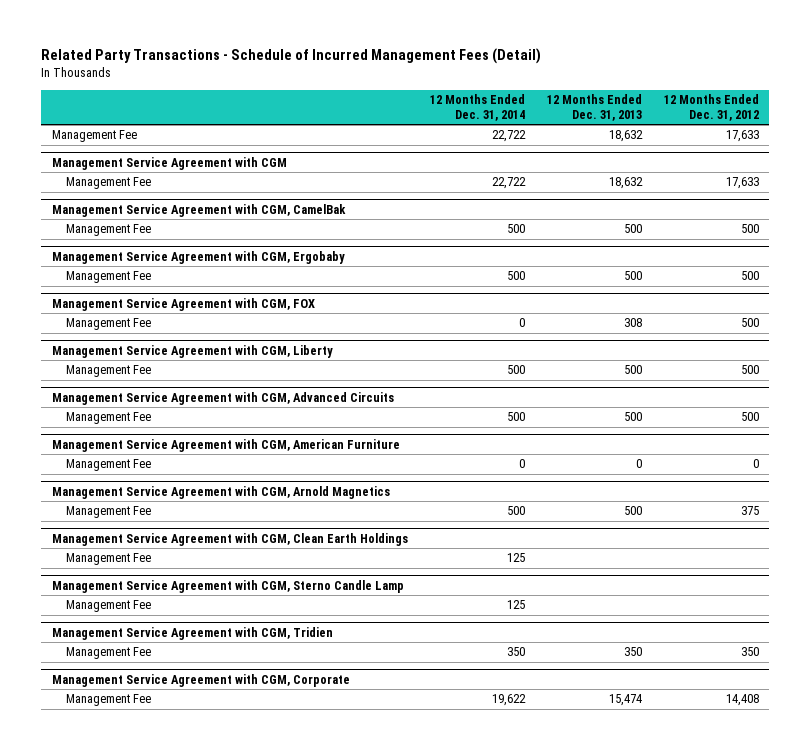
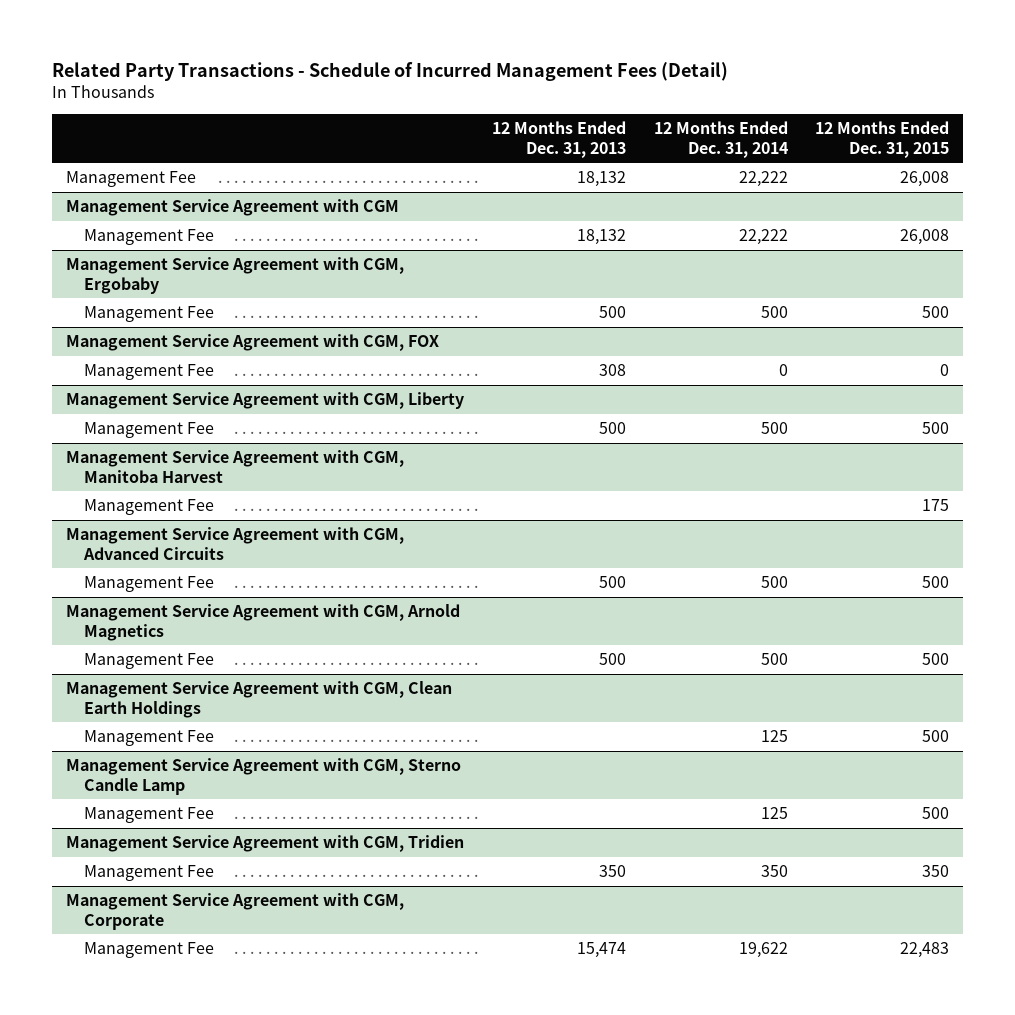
[663,94,759,121] 12 Months Ended Dec. 31, 2012 -> none
none -> [815,121,950,158] 12 Months Ended Dec. 31, 2015
[491,130,526,143] 22,722 -> [738,171,788,188] 22,222
[608,130,643,143] 18,632 -> [576,171,626,188] 18,132
[51,203,346,217] Management Service Agreement with CGM, CamelBak -> none
[65,224,151,237] Management Fee -> none
[491,177,526,190] 22,722 -> [738,229,788,246] 22,222
[608,177,643,190] 18,632 -> [576,229,626,246] 18,132
none -> [66,450,405,483] Management Service Agreement with CGM, Manitoba Harvest
none -> [83,499,214,516] Management Fee
[51,438,400,452] Management Service Agreement with CGM, American Furniture -> none
[65,459,151,472] Management Fee -> none

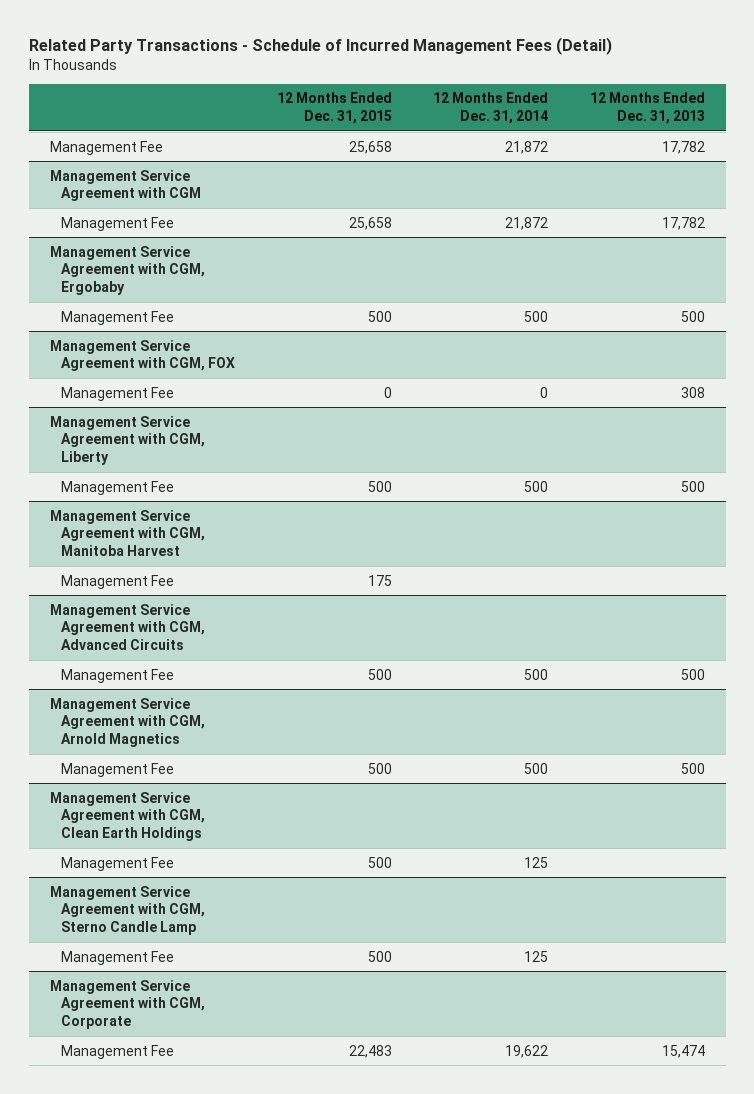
[576,171,626,188] 18,132 -> [661,140,705,154] 17,782
[738,171,788,188] 22,222 -> [505,140,549,154] 21,872
[900,171,950,188] 26,008 -> [348,140,392,154] 25,658
[576,229,626,246] 18,132 -> [661,216,705,230] 17,782
[738,229,788,246] 22,222 -> [505,216,549,230] 21,872
[900,229,950,246] 26,008 -> [348,216,392,230] 25,658
[66,835,465,853] Management Service Agreement with CGM, Tridien -> none
[83,865,214,882] Management Fee -> none

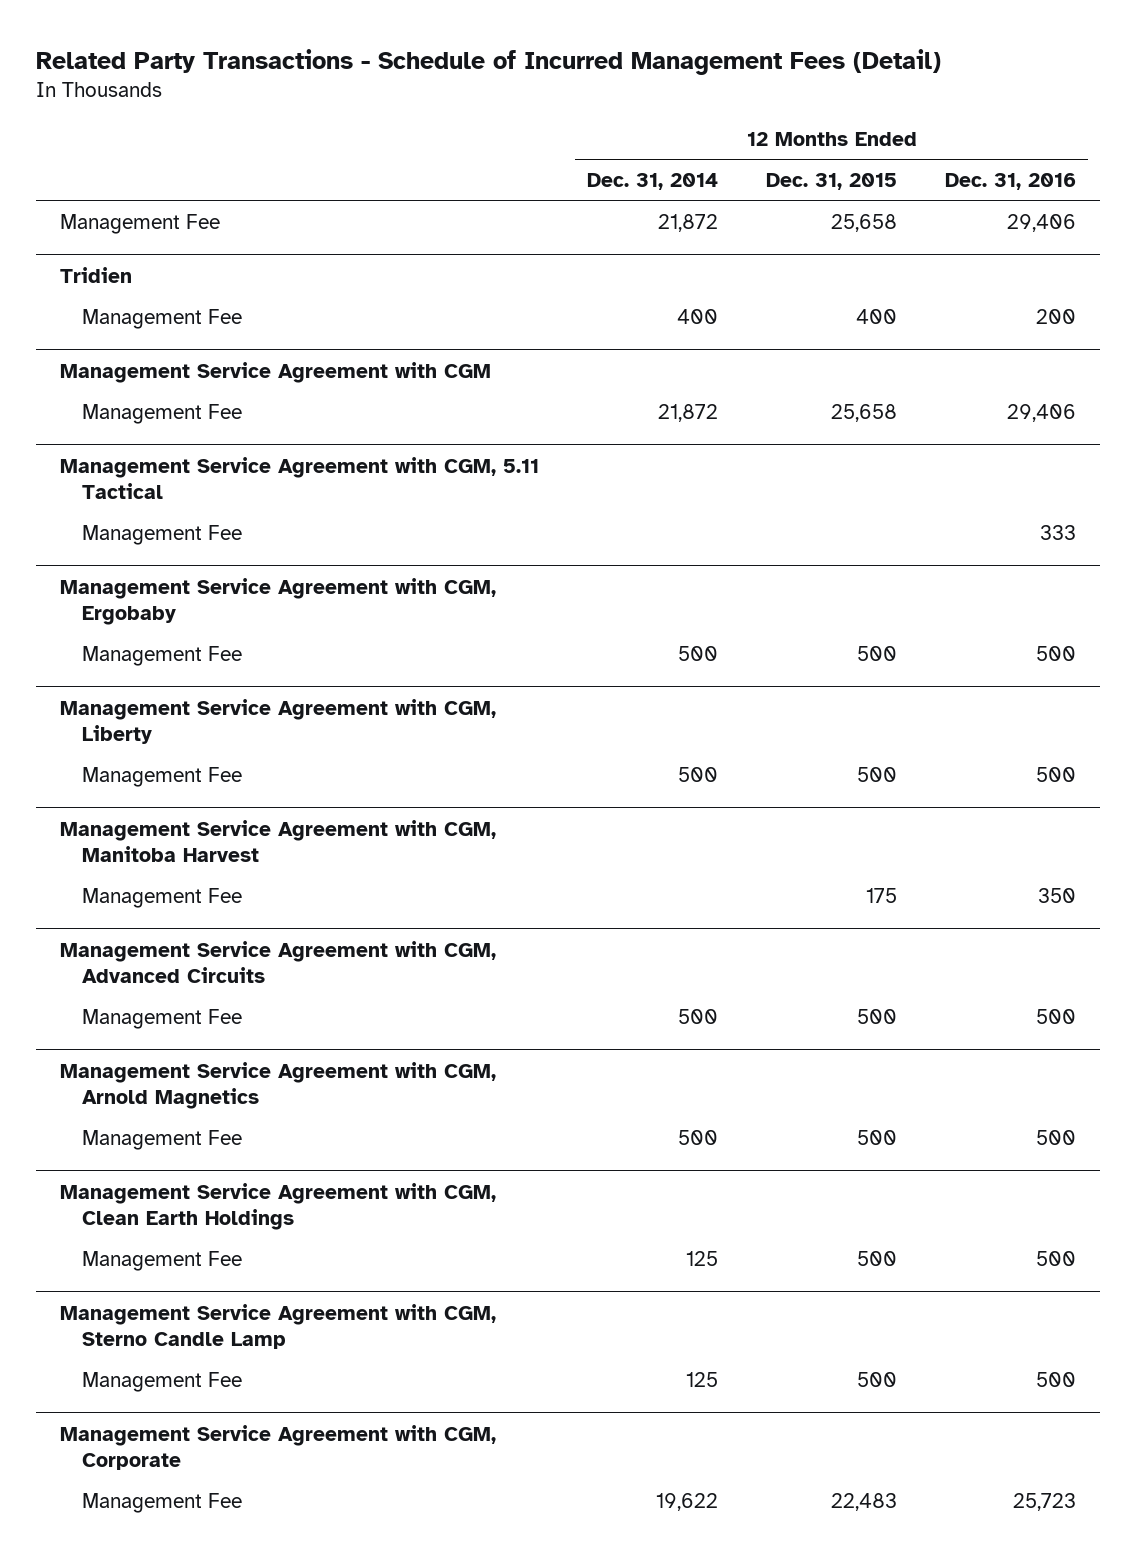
[589,92,705,125] 12 Months Ended Dec. 31, 2013 -> none
none -> [945,173,1077,191] Dec. 31, 2016
none -> [59,266,132,283] Tridien
none -> [82,308,243,329] Management Fee
none -> [59,456,539,499] Management Service Agreement with CGM, 5.11 Tactical
none -> [82,524,243,545] Management Fee
[49,339,236,372] Management Service Agreement with CGM, FOX -> none
[61,386,175,401] Management Fee -> none

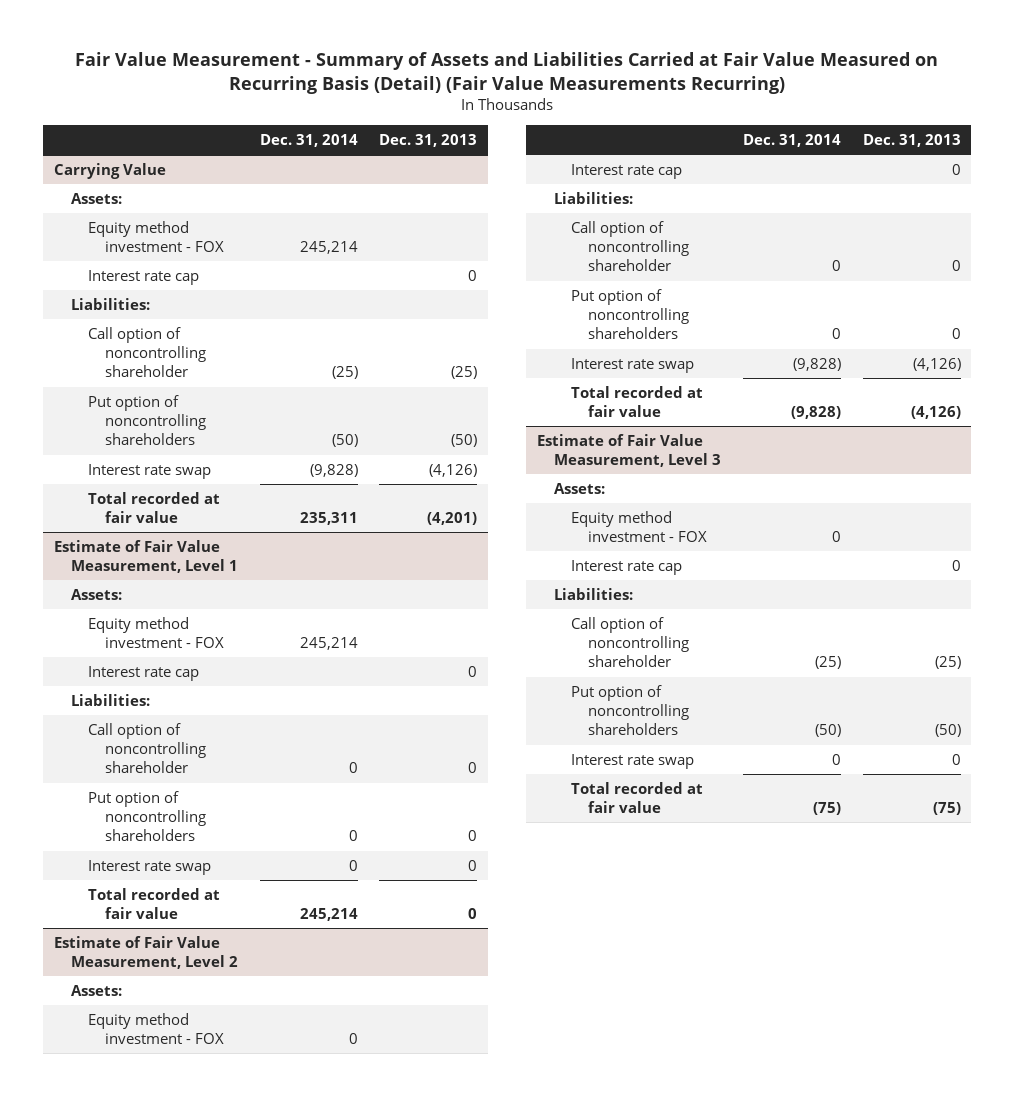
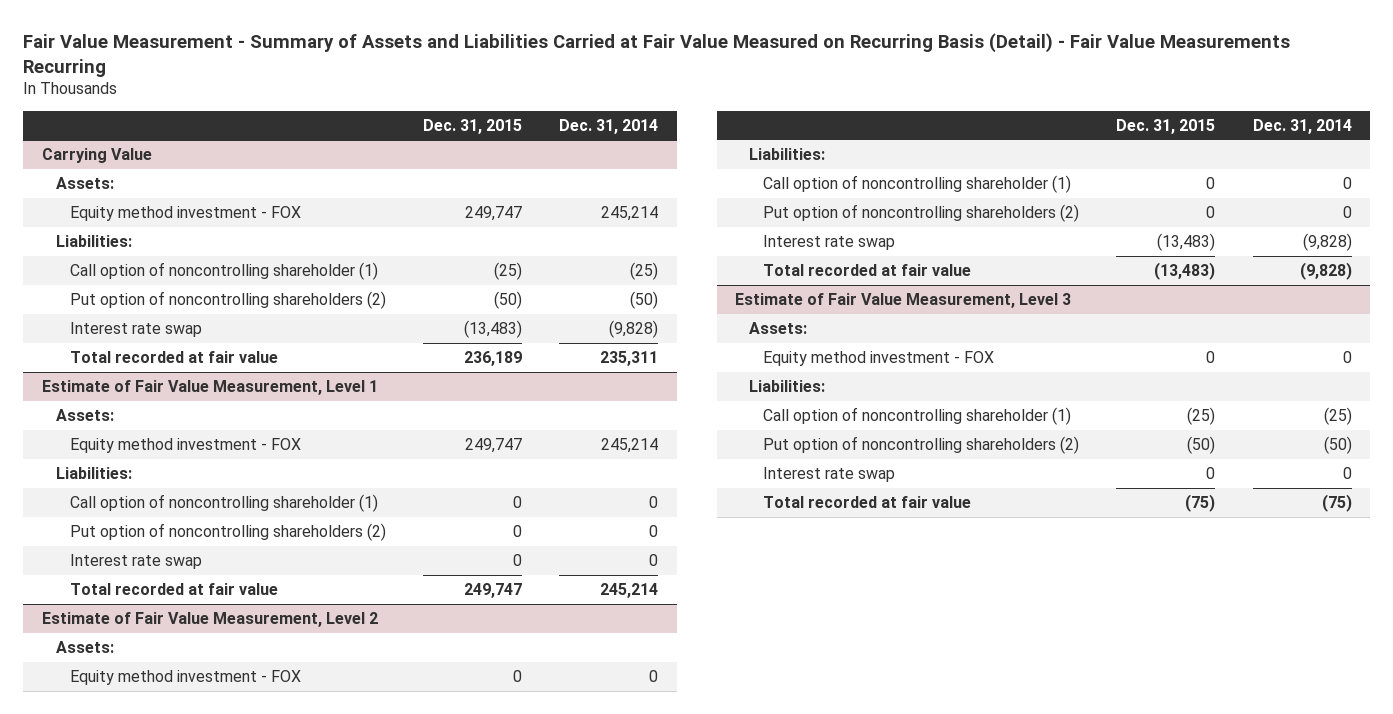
[75,52,939,94] Fair Value Measurement - Summary of Assets and Liabilities Carried at Fair Value Measured on Recurring Basis (Detail) (Fair Value Measurements Recurring) -> [23,32,1291,77] Fair Value Measurement - Summary of Assets and Liabilities Carried at Fair Value Measured on Recurring Basis (Detail) - Fair Value Measurements Recurring
[379,133,478,147] Dec. 31, 2013 -> none
none -> [422,118,522,134] Dec. 31, 2015
[88,269,200,285] Interest rate cap -> none
[88,326,207,378] Call option of noncontrolling shareholder -> [69,262,378,281] Call option of noncontrolling shareholder (1)
[88,394,207,446] Put option of noncontrolling shareholders -> [69,291,386,310] Put option of noncontrolling shareholders (2)
[88,665,200,681] Interest rate cap -> none
[88,722,207,774] Call option of noncontrolling shareholder -> [69,494,378,513] Call option of noncontrolling shareholder (1)
[88,790,207,842] Put option of noncontrolling shareholders -> [69,523,386,542] Put option of noncontrolling shareholders (2)
[571,163,683,179] Interest rate cap -> none
[571,220,690,272] Call option of noncontrolling shareholder -> [763,175,1072,194] Call option of noncontrolling shareholder (1)
[571,288,690,340] Put option of noncontrolling shareholders -> [763,204,1080,223] Put option of noncontrolling shareholders (2)
[571,559,683,575] Interest rate cap -> none
[571,616,690,668] Call option of noncontrolling shareholder -> [763,407,1072,426] Call option of noncontrolling shareholder (1)
[571,684,690,736] Put option of noncontrolling shareholders -> [763,436,1080,455] Put option of noncontrolling shareholders (2)

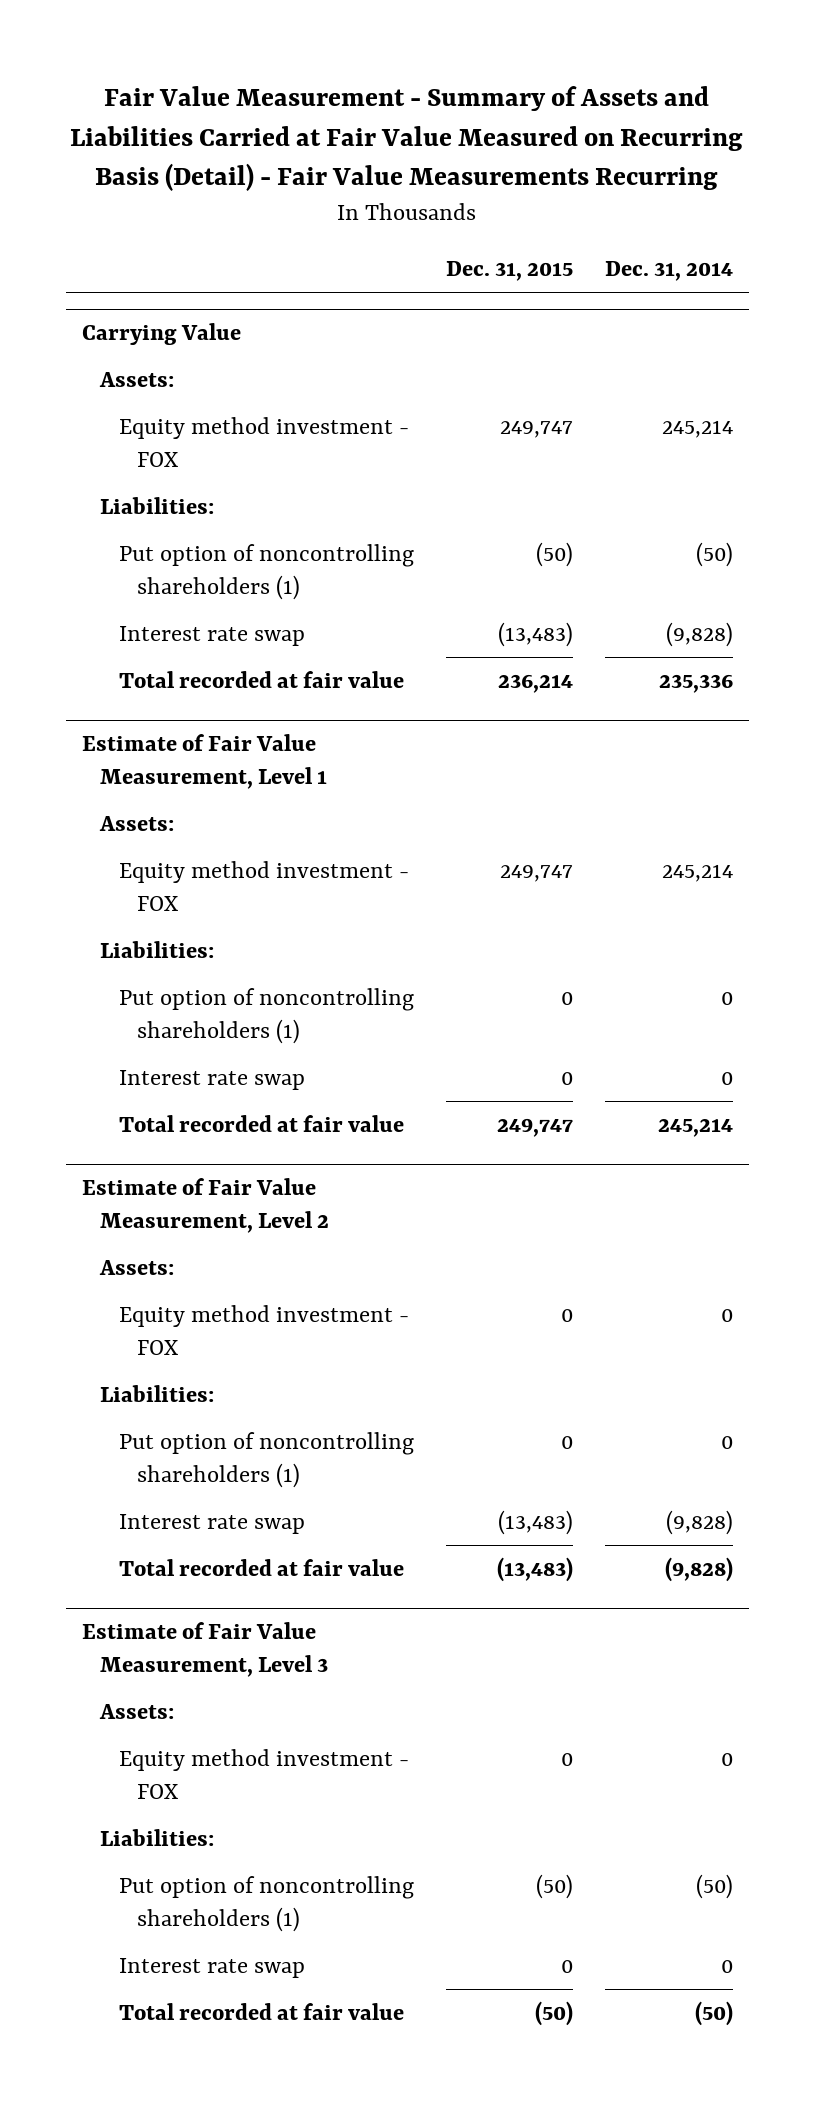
[69,262,378,281] Call option of noncontrolling shareholder (1) -> none
[69,291,386,310] Put option of noncontrolling shareholders (2) -> [118,543,414,600] Put option of noncontrolling shareholders (1)
[463,351,522,367] 236,189 -> [497,673,573,693] 236,214
[600,351,659,367] 235,311 -> [659,673,734,693] 235,336
[69,494,378,513] Call option of noncontrolling shareholder (1) -> none
[69,523,386,542] Put option of noncontrolling shareholders (2) -> [118,987,414,1044] Put option of noncontrolling shareholders (1)
[763,175,1072,194] Call option of noncontrolling shareholder (1) -> none
[763,204,1080,223] Put option of noncontrolling shareholders (2) -> [118,1431,414,1488] Put option of noncontrolling shareholders (1)
[763,407,1072,426] Call option of noncontrolling shareholder (1) -> none
[763,436,1080,455] Put option of noncontrolling shareholders (2) -> [118,1875,414,1932] Put option of noncontrolling shareholders (1)
[1185,494,1216,513] (75) -> [534,2000,573,2026] (50)
[1321,494,1352,513] (75) -> [695,2000,734,2026] (50)

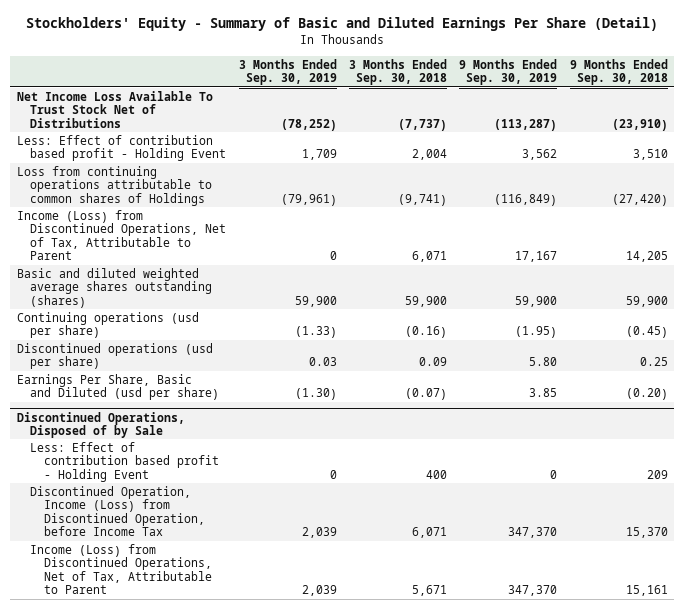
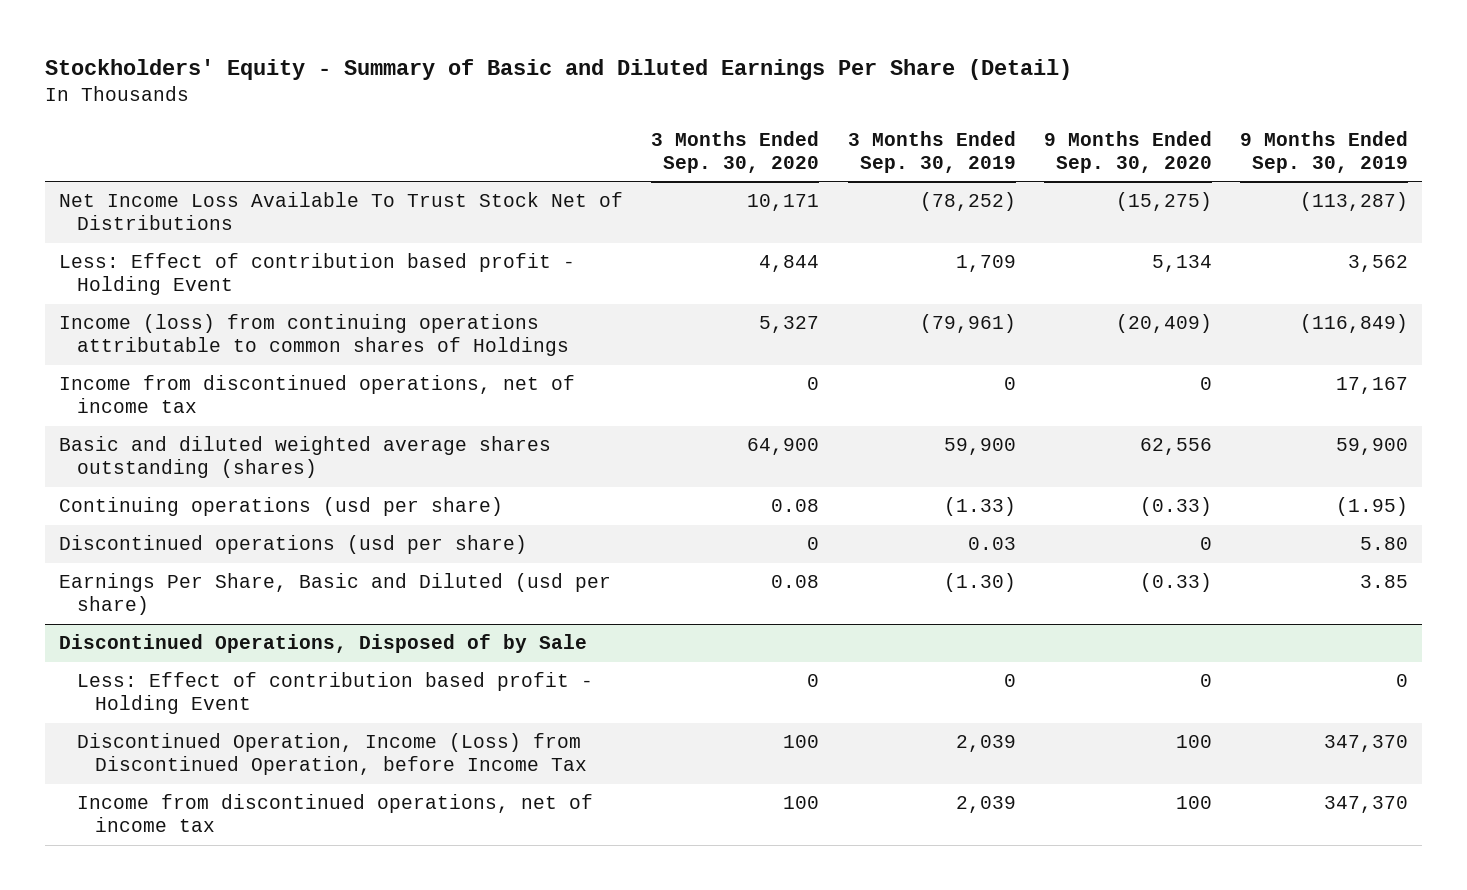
[348,58,447,86] 3 Months Ended Sep. 30, 2018 -> none
[569,58,668,86] 9 Months Ended Sep. 30, 2018 -> none
none -> [651,130,820,173] 3 Months Ended Sep. 30, 2020
none -> [1043,130,1212,173] 9 Months Ended Sep. 30, 2020
[16,165,213,206] Loss from continuing operations attributable to common shares of Holdings -> [59,314,570,357] Income (loss) from continuing operations attributable to common shares of Holdings
[16,209,227,261] Income (Loss) from Discontinued Operations, Net of Tax, Attributable to Parent -> [59,375,576,414] Income from discontinued operations, net of income tax
[30,543,212,595] Income (Loss) from Discontinued Operations, Net of Tax, Attributable to Parent -> [77,794,594,833] Income from discontinued operations, net of income tax

